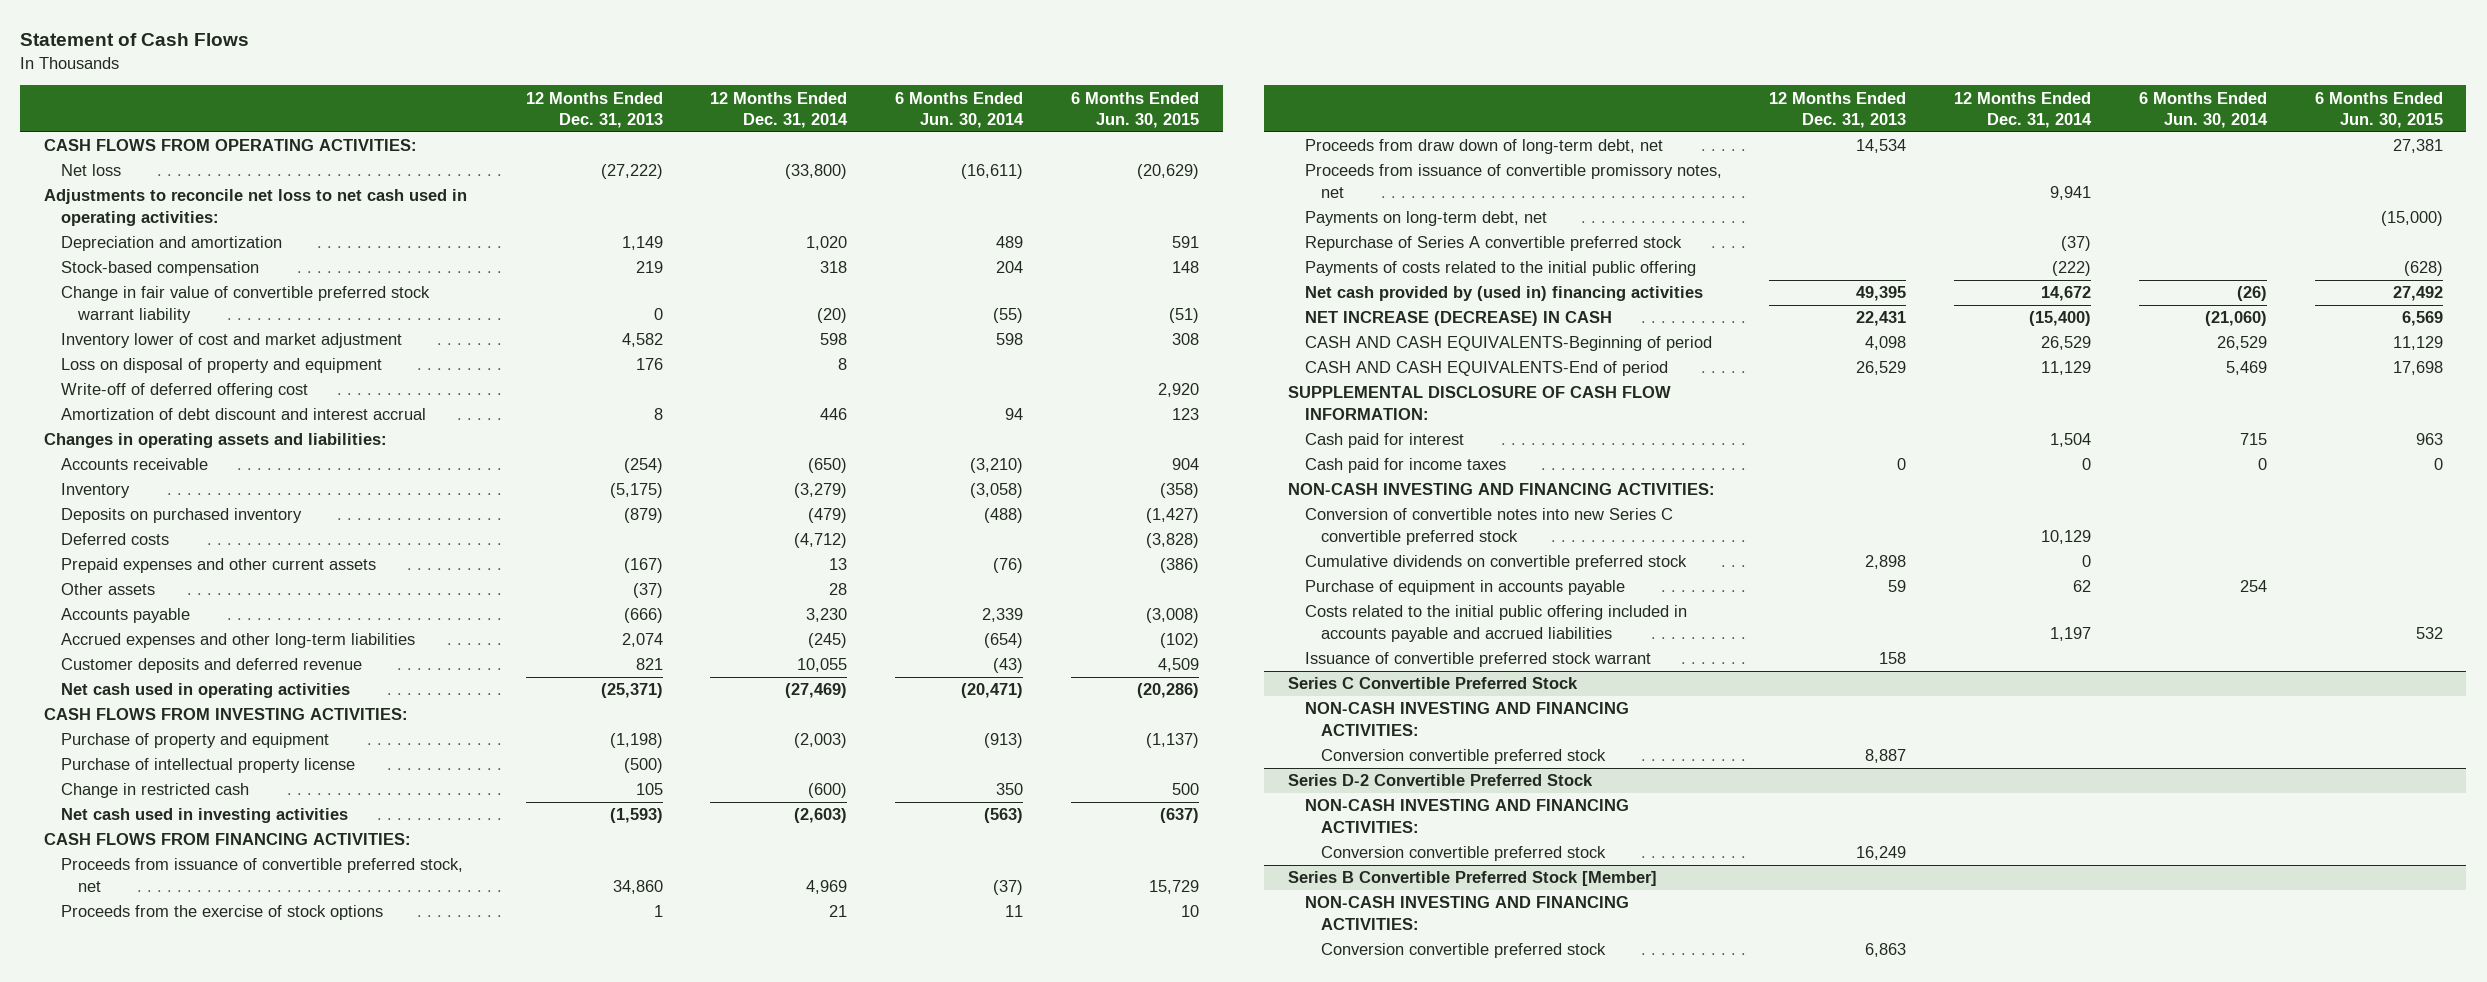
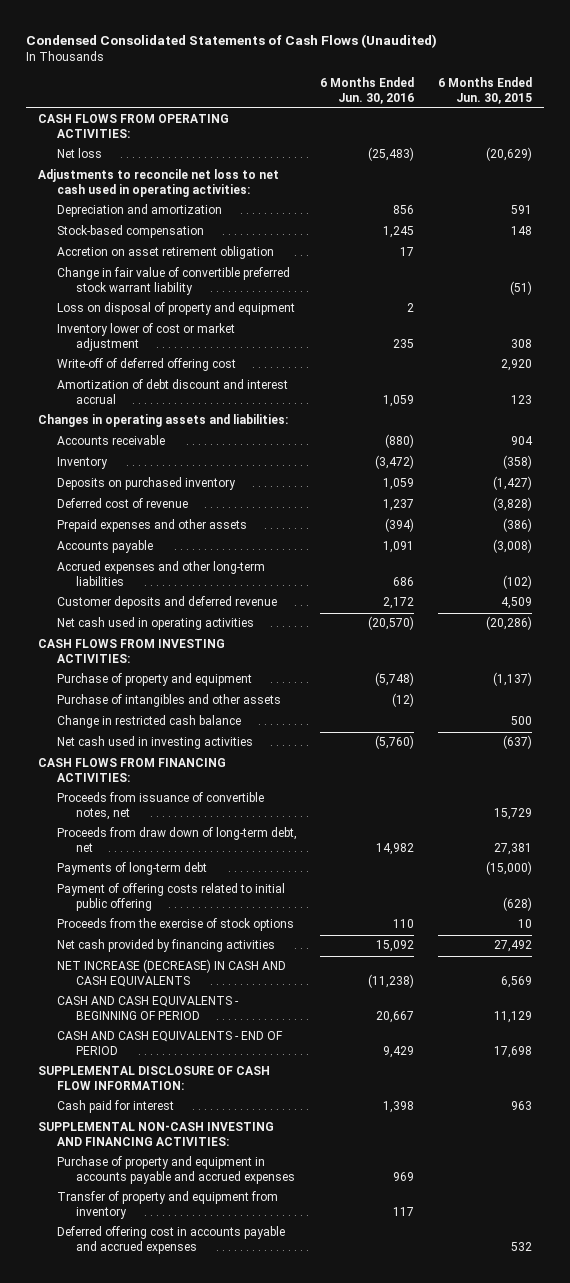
[20,33,250,47] Statement of Cash Flows -> [26,33,438,48] Condensed Consolidated Statements of Cash Flows (Unaudited)
[525,91,663,128] 12 Months Ended Dec. 31, 2013 -> none
[710,91,849,128] 12 Months Ended Dec. 31, 2014 -> none
[895,91,1025,128] 6 Months Ended Jun. 30, 2014 -> none
none -> [320,76,415,104] 6 Months Ended Jun. 30, 2016
none -> [56,246,274,260] Accretion on asset retirement obligation
[60,333,402,349] Inventory lower of cost and market adjustment -> none
none -> [56,323,235,352] Inventory lower of cost or market adjustment
[60,583,155,596] Other assets -> none
[60,533,169,546] Deferred costs -> [56,498,188,509] Deferred cost of revenue
[60,558,376,574] Prepaid expenses and other current assets -> [56,519,247,533] Prepaid expenses and other assets
[60,758,355,774] Purchase of intellectual property license -> none
none -> [56,694,281,708] Purchase of intangibles and other assets
[60,783,249,799] Change in restricted cash -> [56,715,241,729] Change in restricted cash balance
[60,858,463,892] Proceeds from issuance of convertible preferred stock, net -> [56,792,264,821] Proceeds from issuance of convertible notes, net
[1304,164,1722,198] Proceeds from issuance of convertible promissory notes, net -> none
[1304,236,1682,252] Repurchase of Series A convertible preferred stock -> none
[1304,211,1547,227] Payments on long-term debt, net -> [56,862,207,876] Payments of long-term debt
[1304,261,1696,277] Payments of costs related to the initial public offering -> [56,883,285,912] Payment of offering costs related to initial public offering
[60,905,383,921] Proceeds from the exercise of stock options -> [56,918,294,932] Proceeds from the exercise of stock options
[1304,286,1703,302] Net cash provided by (used in) financing activities -> [56,939,275,953] Net cash provided by financing activities
[1304,311,1612,327] NET INCREASE (DECREASE) IN CASH -> [56,959,286,988] NET INCREASE (DECREASE) IN CASH AND CASH EQUIVALENTS
[1304,336,1712,352] CASH AND CASH EQUIVALENTS-Beginning of period -> [56,996,239,1021] CASH AND CASH EQUIVALENTS - BEGINNING OF PERIOD
[1304,361,1668,377] CASH AND CASH EQUIVALENTS-End of period -> [56,1031,283,1056] CASH AND CASH EQUIVALENTS - END OF PERIOD
[1304,458,1506,474] Cash paid for income taxes -> none
[1304,508,1673,545] Conversion of convertible notes into new Series C convertible preferred stock -> none
[1304,555,1687,571] Cumulative dividends on convertible preferred stock -> none
[1304,652,1651,668] Issuance of convertible preferred stock warrant -> none
[1288,677,1579,690] Series C Convertible Preferred Stock -> none
[1304,702,1629,736] NON-CASH INVESTING AND FINANCING ACTIVITIES: -> none
[1321,749,1607,765] Conversion convertible preferred stock -> none
[1288,774,1594,787] Series D-2 Convertible Preferred Stock -> none
[1304,799,1629,833] NON-CASH INVESTING AND FINANCING ACTIVITIES: -> none
[1321,846,1607,862] Conversion convertible preferred stock -> none
[1288,871,1658,887] Series B Convertible Preferred Stock [Member] -> none
[1304,896,1629,930] NON-CASH INVESTING AND FINANCING ACTIVITIES: -> none
[1321,943,1607,959] Conversion convertible preferred stock -> none
[1288,483,1716,496] NON-CASH INVESTING AND FINANCING ACTIVITIES: -> [37,1122,274,1147] SUPPLEMENTAL NON-CASH INVESTING AND FINANCING ACTIVITIES:
[1304,580,1625,596] Purchase of equipment in accounts payable -> [56,1156,295,1185] Purchase of property and equipment in accounts payable and accrued expenses
none -> [56,1191,278,1220] Transfer of property and equipment from inventory
[1304,605,1687,642] Costs related to the initial public offering included in accounts payable and accrued liabilities -> [56,1226,285,1255] Deferred offering cost in accounts payable and accrued expenses

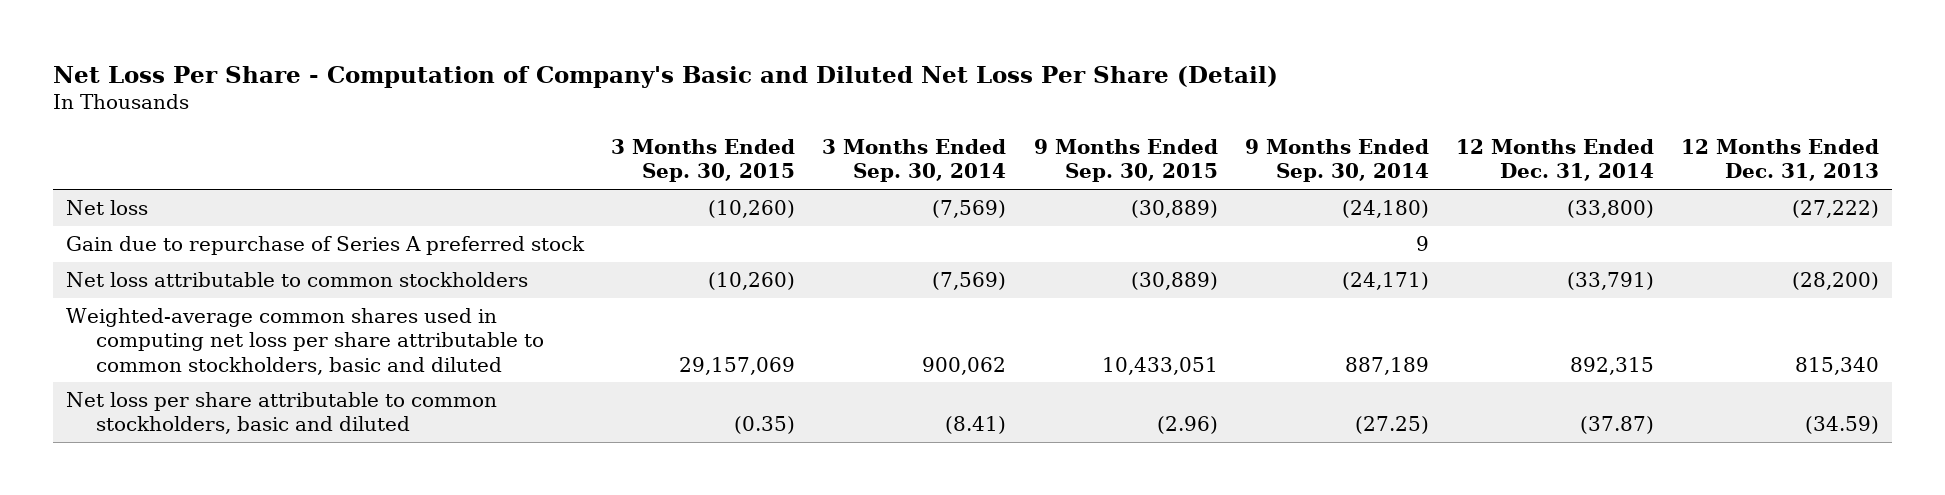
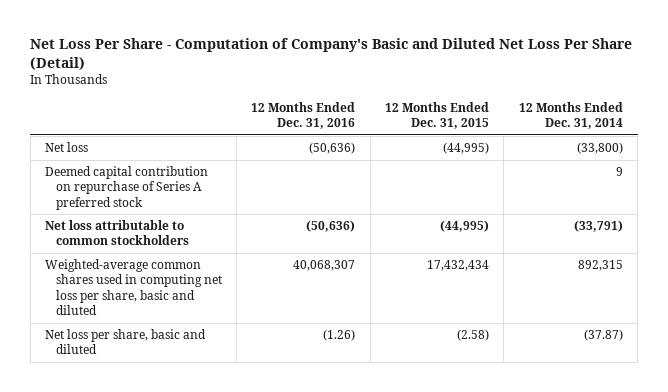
[611,139,796,183] 3 Months Ended Sep. 30, 2015 -> none
[822,139,1007,183] 3 Months Ended Sep. 30, 2014 -> none
[1033,139,1218,183] 9 Months Ended Sep. 30, 2015 -> none
[1244,139,1429,183] 9 Months Ended Sep. 30, 2014 -> none
[1680,139,1879,182] 12 Months Ended Dec. 31, 2013 -> none
none -> [251,102,356,130] 12 Months Ended Dec. 31, 2016
none -> [385,102,490,130] 12 Months Ended Dec. 31, 2015
[66,236,586,256] Gain due to repurchase of Series A preferred stock -> none
none -> [45,166,209,210] Deemed capital contribution on repurchase of Series A preferred stock
[66,308,545,375] Weighted-average common shares used in computing net loss per share attributable to common stockholders, basic and diluted -> [45,259,222,316] Weighted-average common shares used in computing net loss per share, basic and diluted
[66,392,498,435] Net loss per share attributable to common stockholders, basic and diluted -> [45,329,207,355] Net loss per share, basic and diluted

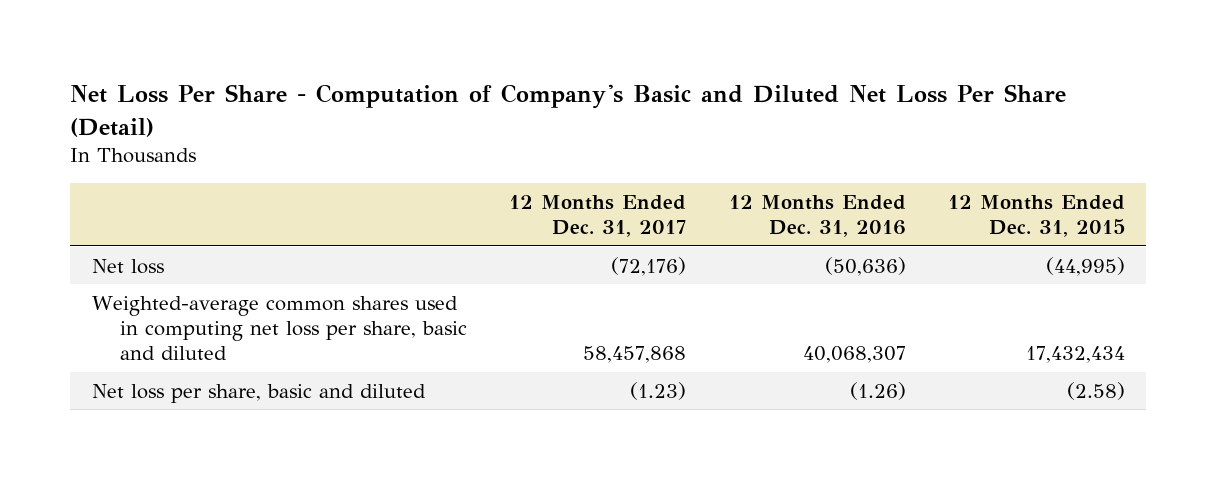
[518,102,623,130] 12 Months Ended Dec. 31, 2014 -> none
none -> [509,194,687,238] 12 Months Ended Dec. 31, 2017
[45,166,209,210] Deemed capital contribution on repurchase of Series A preferred stock -> none
[45,220,189,246] Net loss attributable to common stockholders -> none

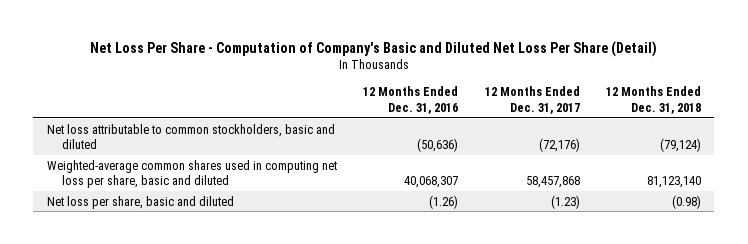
[948,194,1126,238] 12 Months Ended Dec. 31, 2015 -> none
none -> [606,86,702,114] 12 Months Ended Dec. 31, 2018
[91,258,164,274] Net loss -> [46,123,335,150] Net loss attributable to common stockholders, basic and diluted

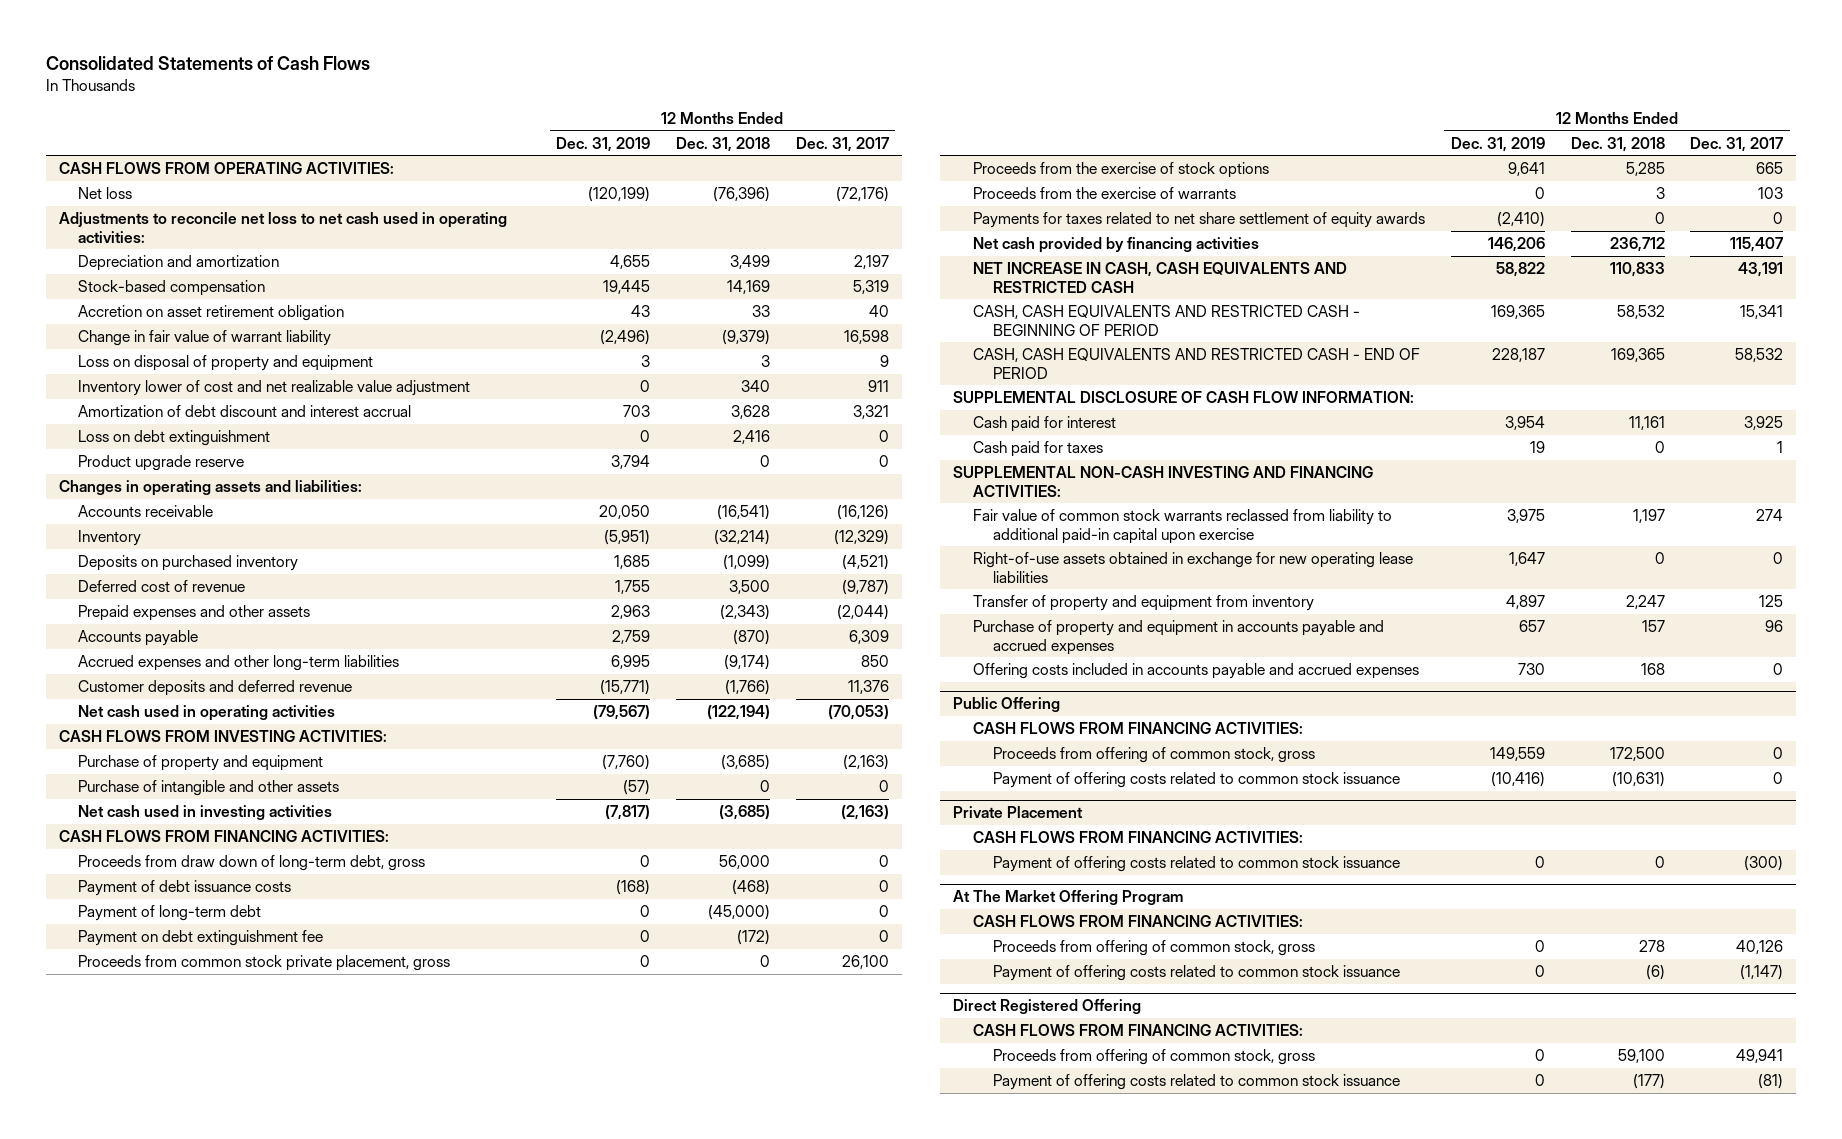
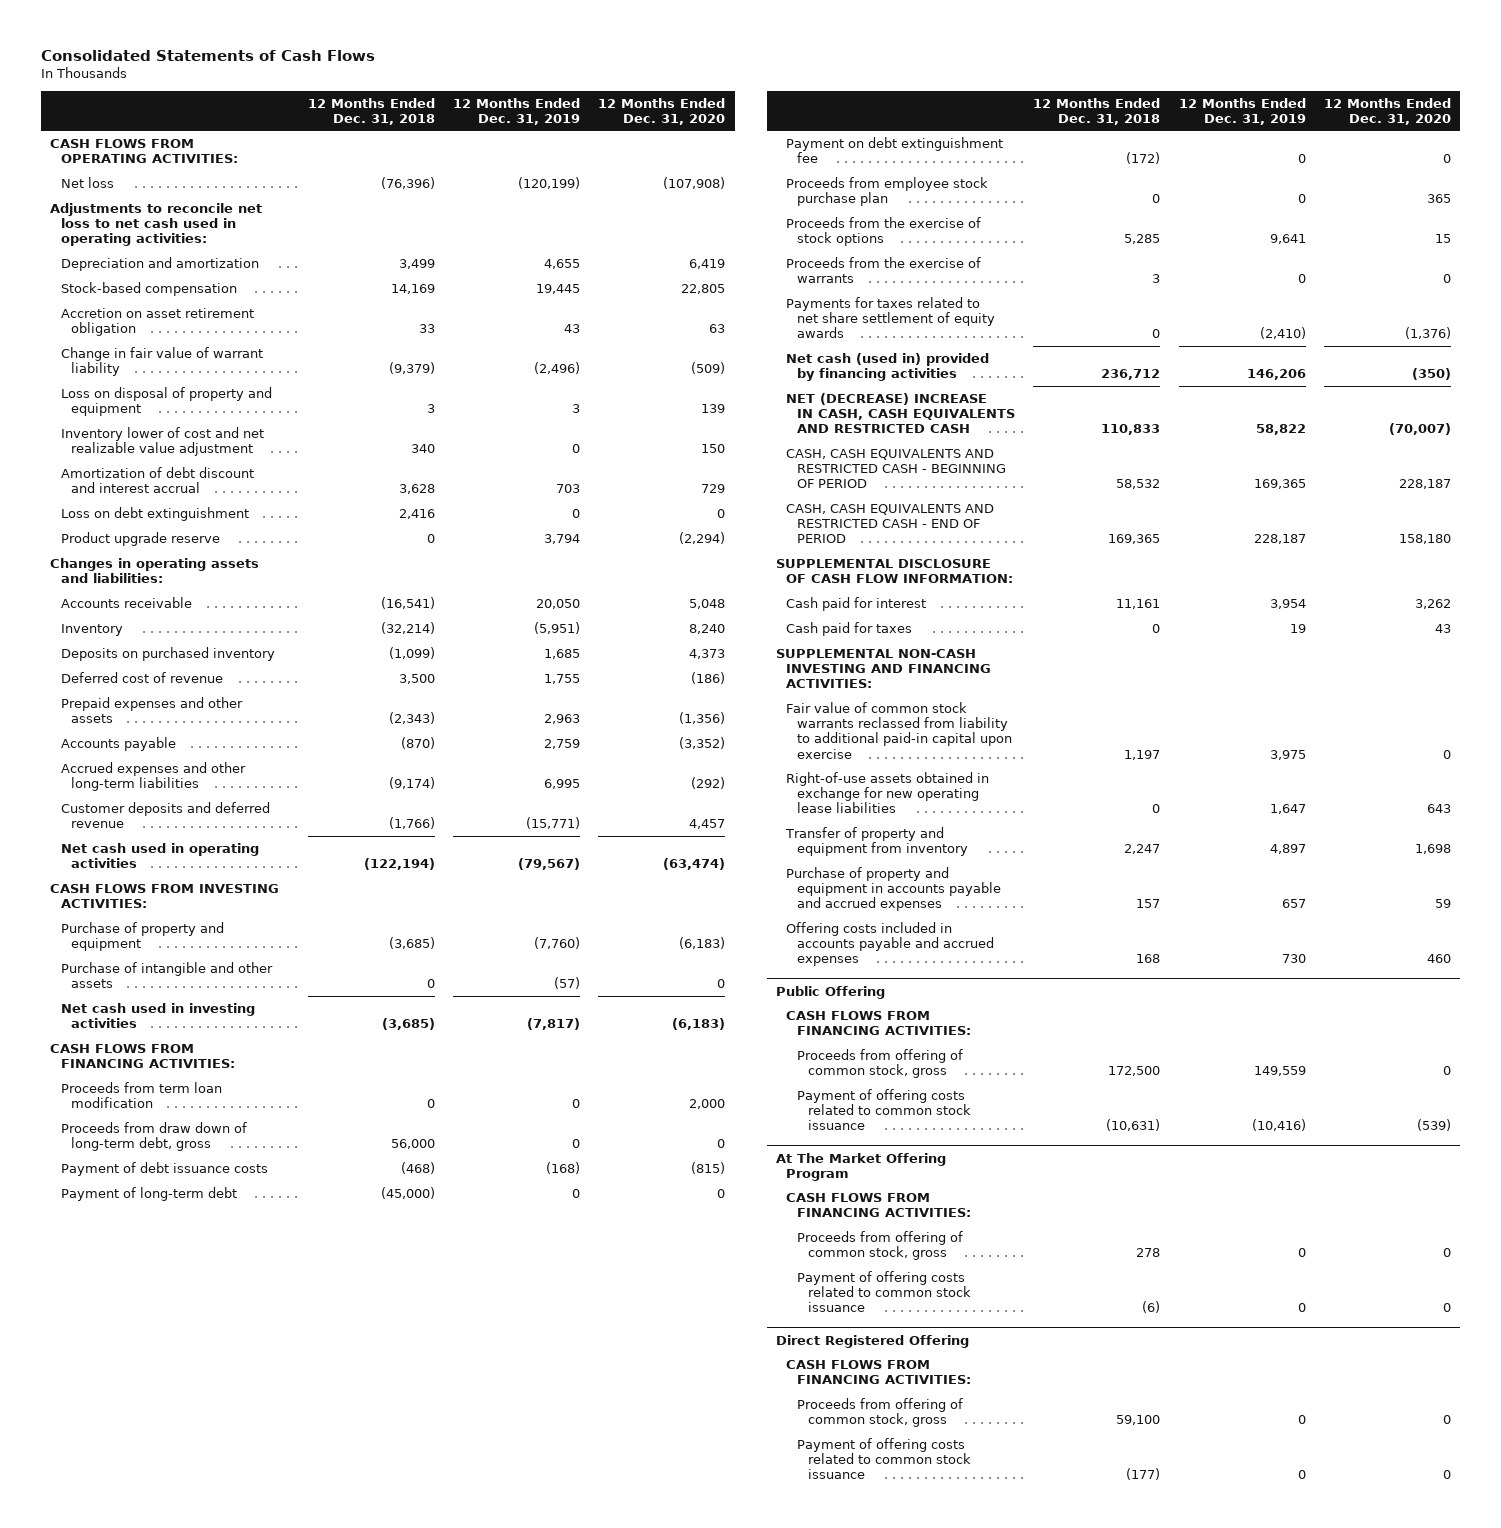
[795,136,889,152] Dec. 31, 2017 -> none
none -> [598,97,726,125] 12 Months Ended Dec. 31, 2020
none -> [60,1081,222,1109] Proceeds from term loan modification
[78,954,451,971] Proceeds from common stock private placement, gross -> none
none -> [786,176,989,207] Proceeds from employee stock purchase plan
[973,236,1260,253] Net cash provided by financing activities -> [786,352,990,382] Net cash (used in) provided by financing activities
[973,261,1348,293] NET INCREASE IN CASH, CASH EQUIVALENTS AND RESTRICTED CASH -> [786,392,1016,434] NET (DECREASE) INCREASE IN CASH, CASH EQUIVALENTS AND RESTRICTED CASH
[953,806,1084,819] Private Placement -> none
[973,830,1304,843] CASH FLOWS FROM FINANCING ACTIVITIES: -> none
[992,855,1400,872] Payment of offering costs related to common stock issuance -> none

